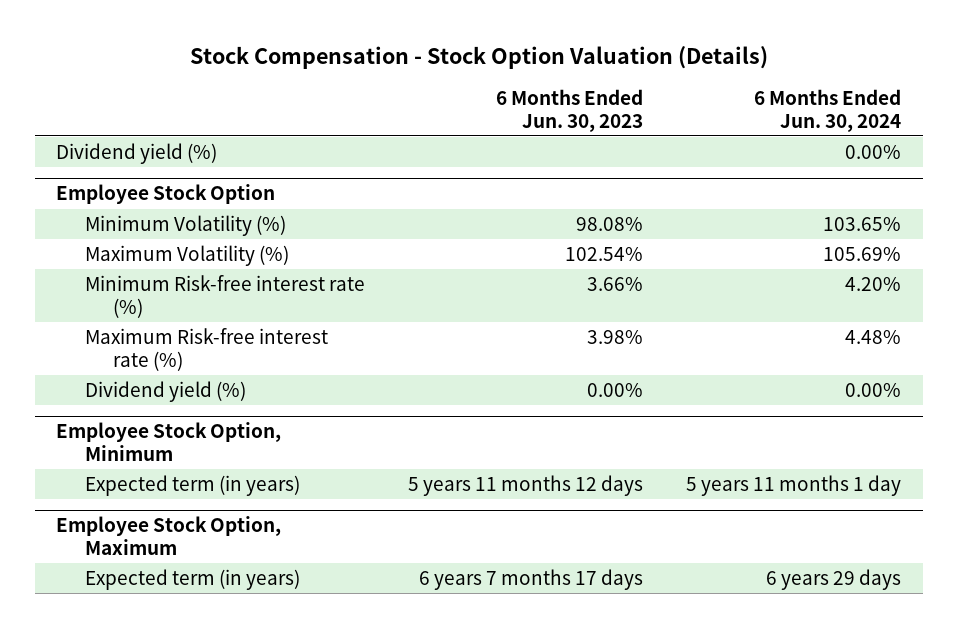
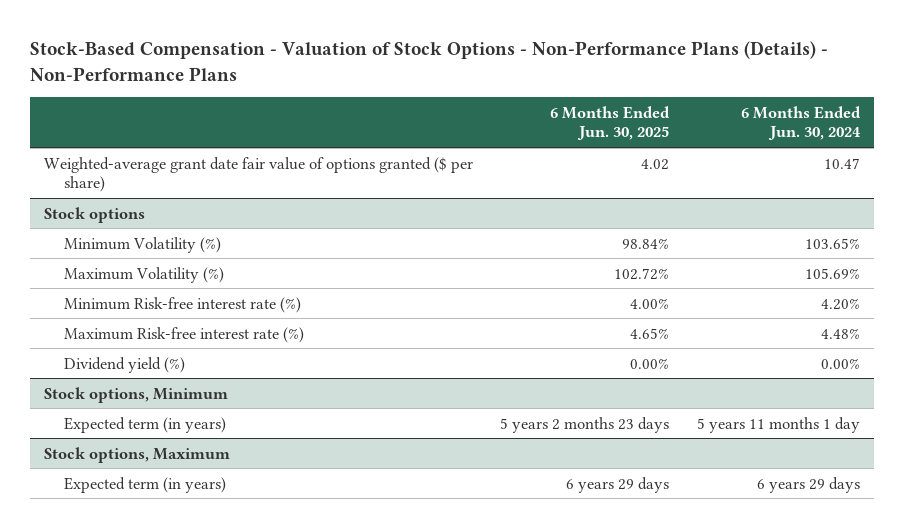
[189,46,768,70] Stock Compensation - Stock Option Valuation (Details) -> [29,41,828,82] Stock-Based Compensation - Valuation of Stock Options - Non-Performance Plans (Details) - Non-Performance Plans
[495,89,643,132] 6 Months Ended Jun. 30, 2023 -> none
none -> [550,106,671,141] 6 Months Ended Jun. 30, 2025
[56,142,218,164] Dividend yield (%) -> none
none -> [43,156,473,192] Weighted-average grant date fair value of options granted ($ per share)
[56,184,276,205] Employee Stock Option -> [43,206,145,223] Stock options
[56,422,282,462] Employee Stock Option, Minimum -> [43,386,228,403] Stock options, Minimum
[56,516,282,556] Employee Stock Option, Maximum -> [43,446,230,463] Stock options, Maximum

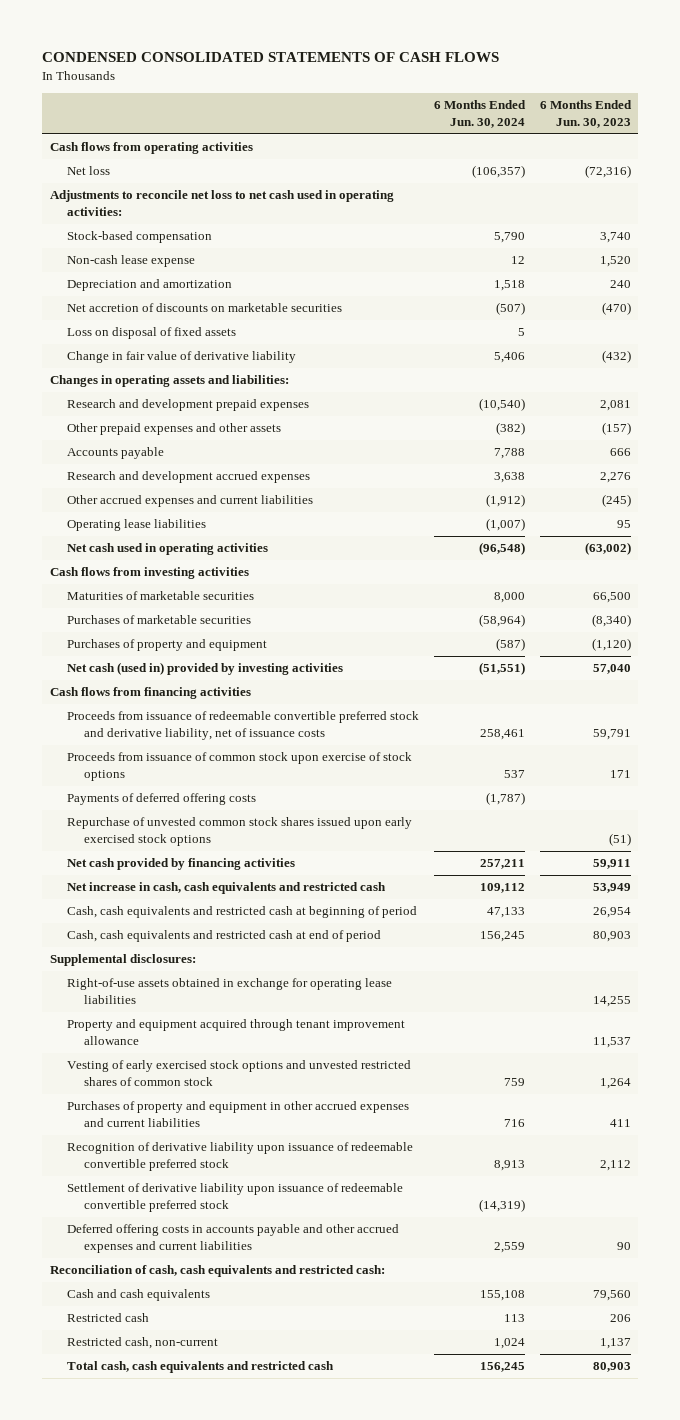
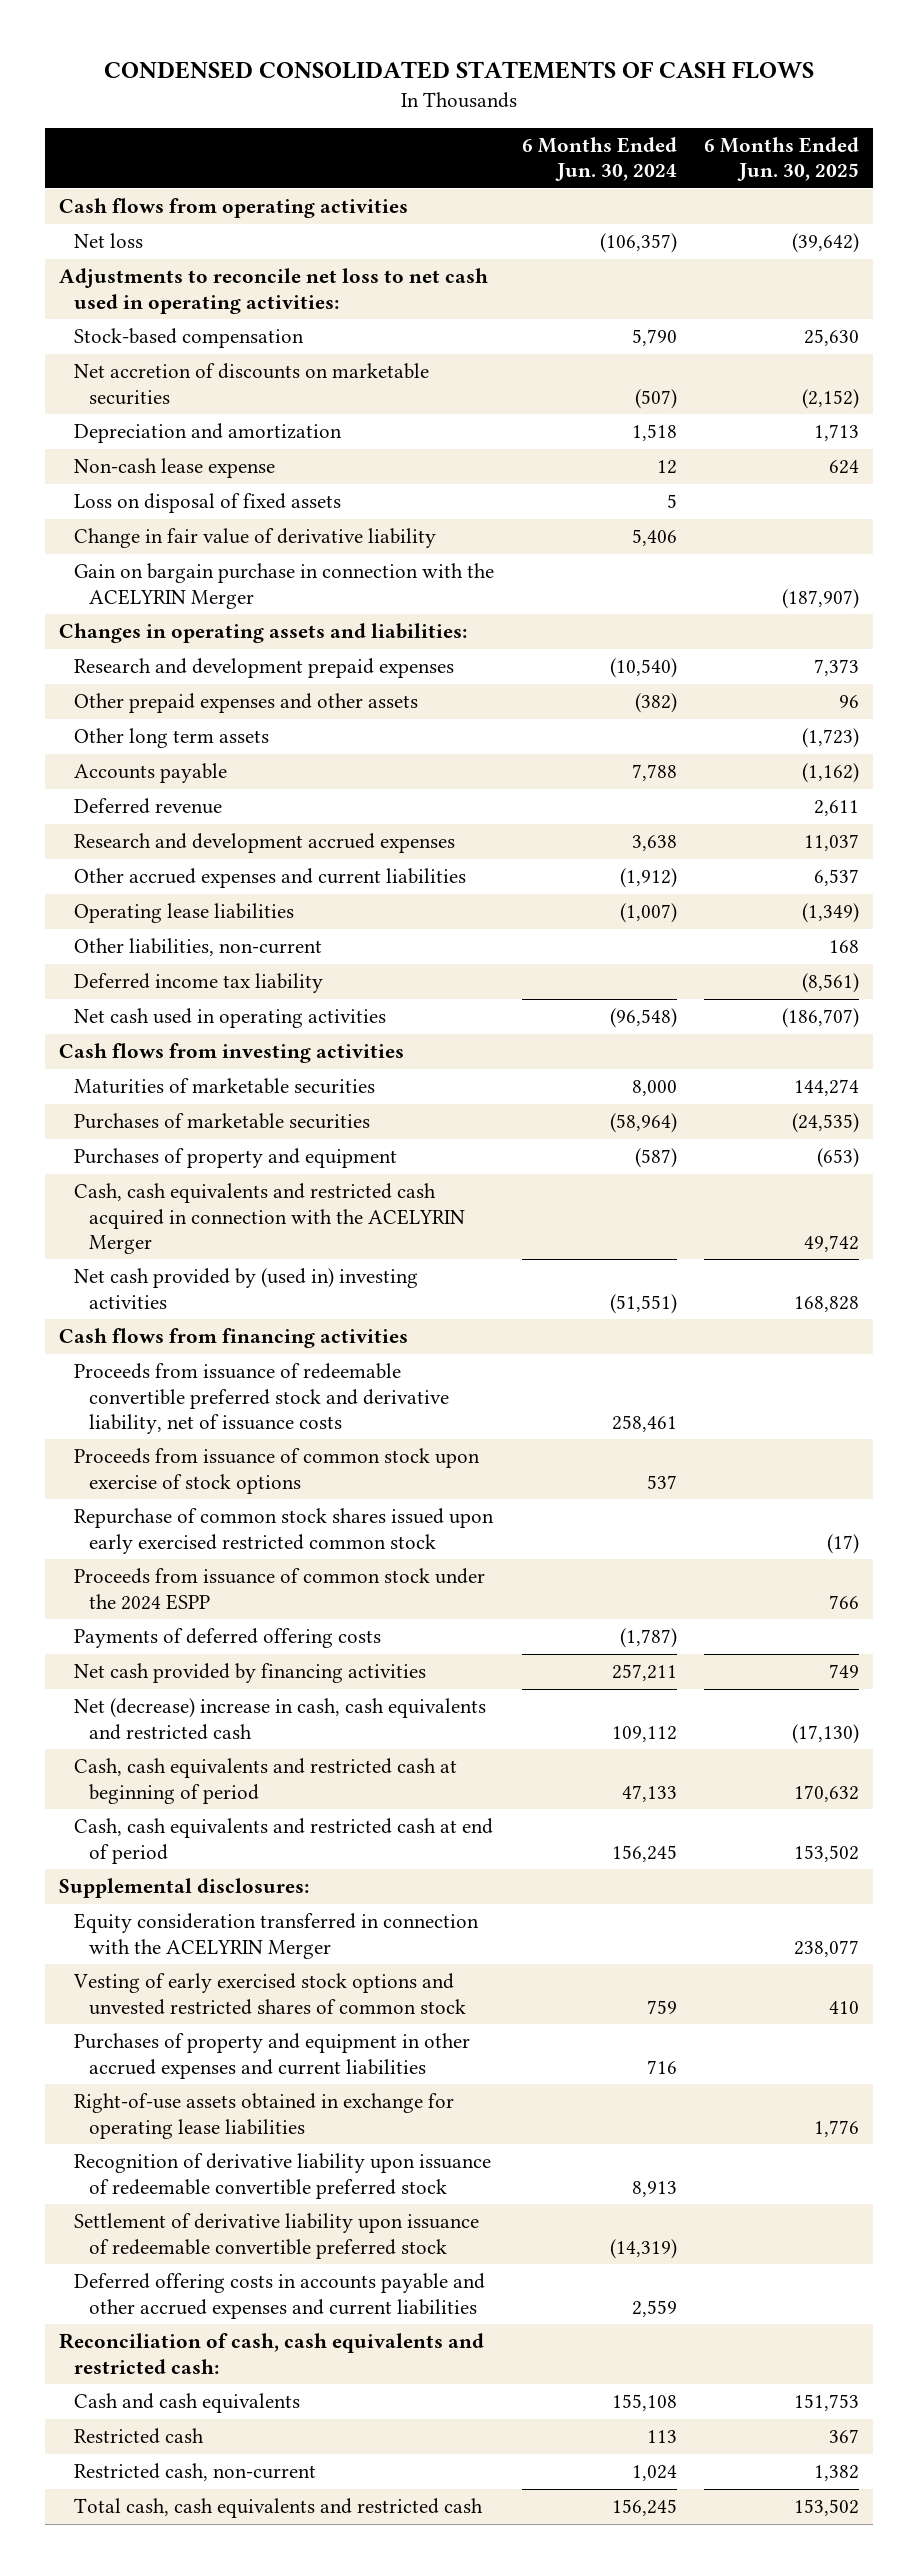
[539,100,632,128] 6 Months Ended Jun. 30, 2023 -> none
none -> [704,137,860,182] 6 Months Ended Jun. 30, 2025
[66,279,232,292] Depreciation and amortization -> [73,423,342,444] Depreciation and amortization
[66,255,195,268] Non-cash lease expense -> [73,458,275,479] Non-cash lease expense
none -> [73,563,494,609] Gain on bargain purchase in connection with the ACELYRIN Merger
none -> [73,728,269,749] Other long term assets
none -> [73,798,222,815] Deferred revenue
none -> [73,938,322,957] Other liabilities, non-current
none -> [73,973,323,994] Deferred income tax liability
none -> [73,1183,465,1254] Cash, cash equivalents and restricted cash acquired in connection with the ACELYRIN Merger
[66,662,343,676] Net cash (used in) provided by investing activities -> [73,1268,418,1309] Net cash provided by (used in) investing activities
none -> [73,1508,494,1554] Repurchase of common stock shares issued upon early exercised restricted common stock
none -> [73,1568,485,1610] Proceeds from issuance of common stock under the 2024 ESPP
[66,817,412,846] Repurchase of unvested common stock shares issued upon early exercised stock options -> none
[66,882,386,895] Net increase in cash, cash equivalents and restricted cash -> [73,1698,486,1740] Net (decrease) increase in cash, cash equivalents and restricted cash
[66,1019,405,1045] Property and equipment acquired through tenant improvement allowance -> none
none -> [73,1913,479,1959] Equity consideration transferred in connection with the ACELYRIN Merger
[66,978,392,1004] Right-of-use assets obtained in exchange for operating lease liabilities -> [73,2093,454,2139] Right-of-use assets obtained in exchange for operating lease liabilities

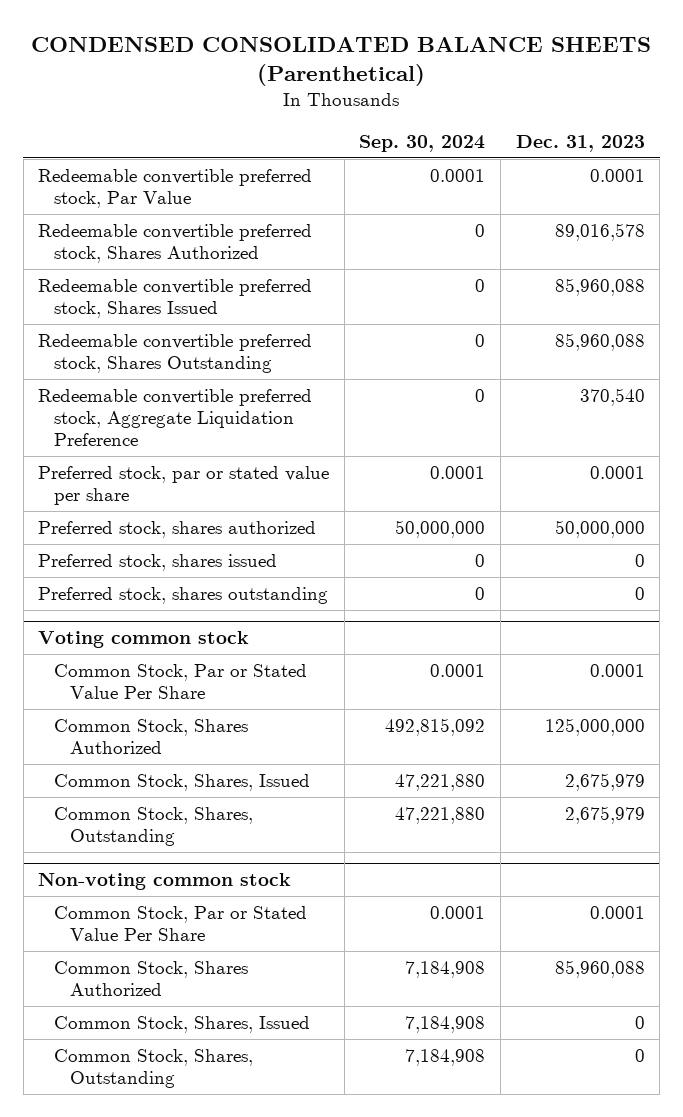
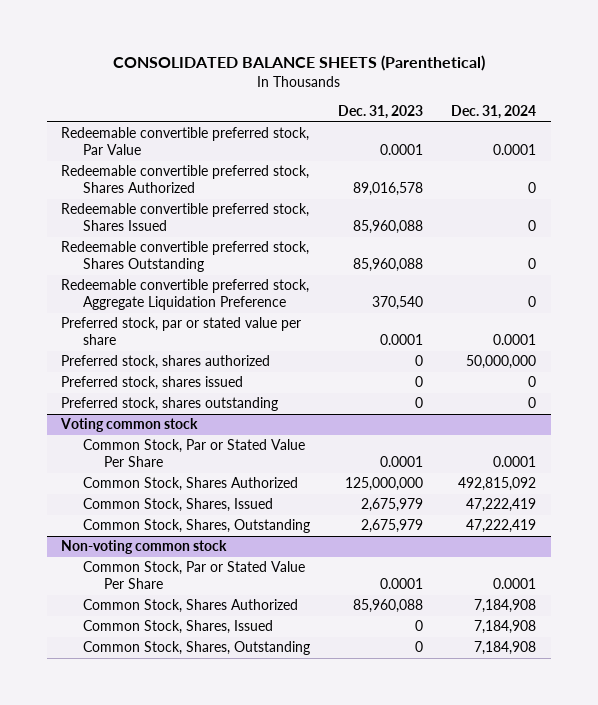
[31,37,652,87] CONDENSED CONSOLIDATED BALANCE SHEETS (Parenthetical) -> [112,55,485,72] CONSOLIDATED BALANCE SHEETS (Parenthetical)
[359,134,486,152] Sep. 30, 2024 -> none
none -> [451,104,537,119] Dec. 31, 2024
[554,519,645,538] 50,000,000 -> [415,355,424,367] 0

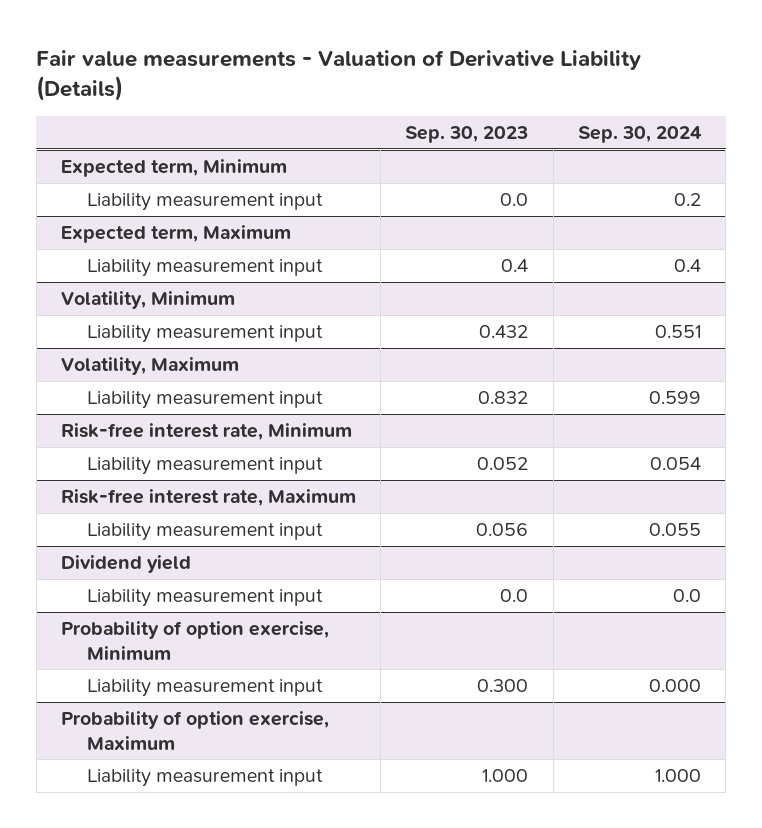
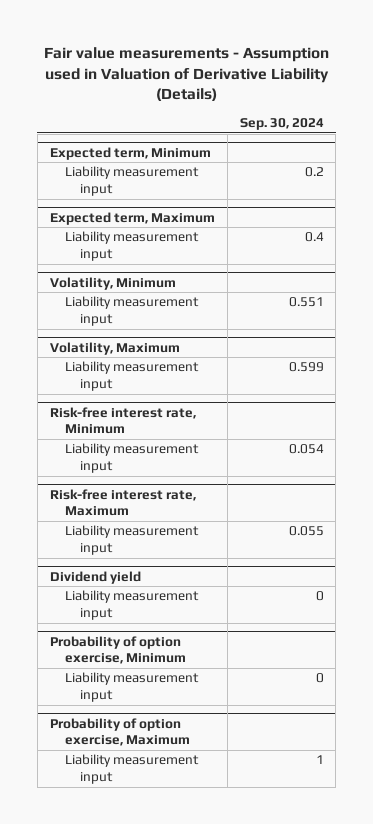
[36,50,642,102] Fair value measurements - Valuation of Derivative Liability (Details) -> [43,46,329,102] Fair value measurements - Assumption used in Valuation of Derivative Liability (Details)
[405,125,529,143] Sep. 30, 2023 -> none
[672,589,701,603] 0.0 -> [315,591,324,602] 0
[648,679,701,693] 0.000 -> [315,673,324,684] 0
[654,769,701,783] 1.000 -> [315,755,324,765] 1

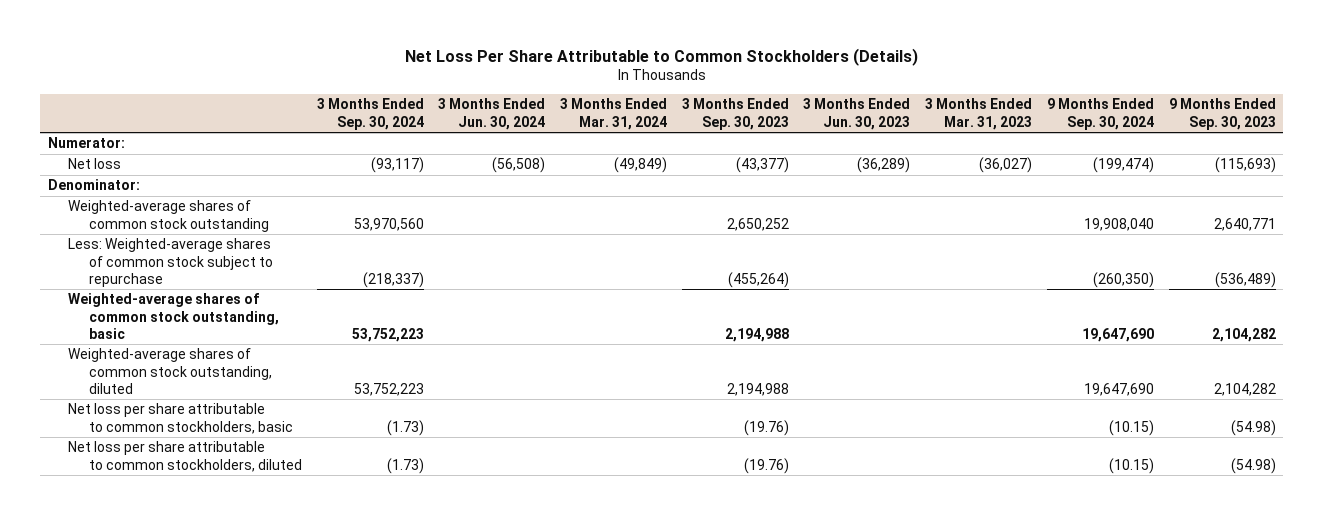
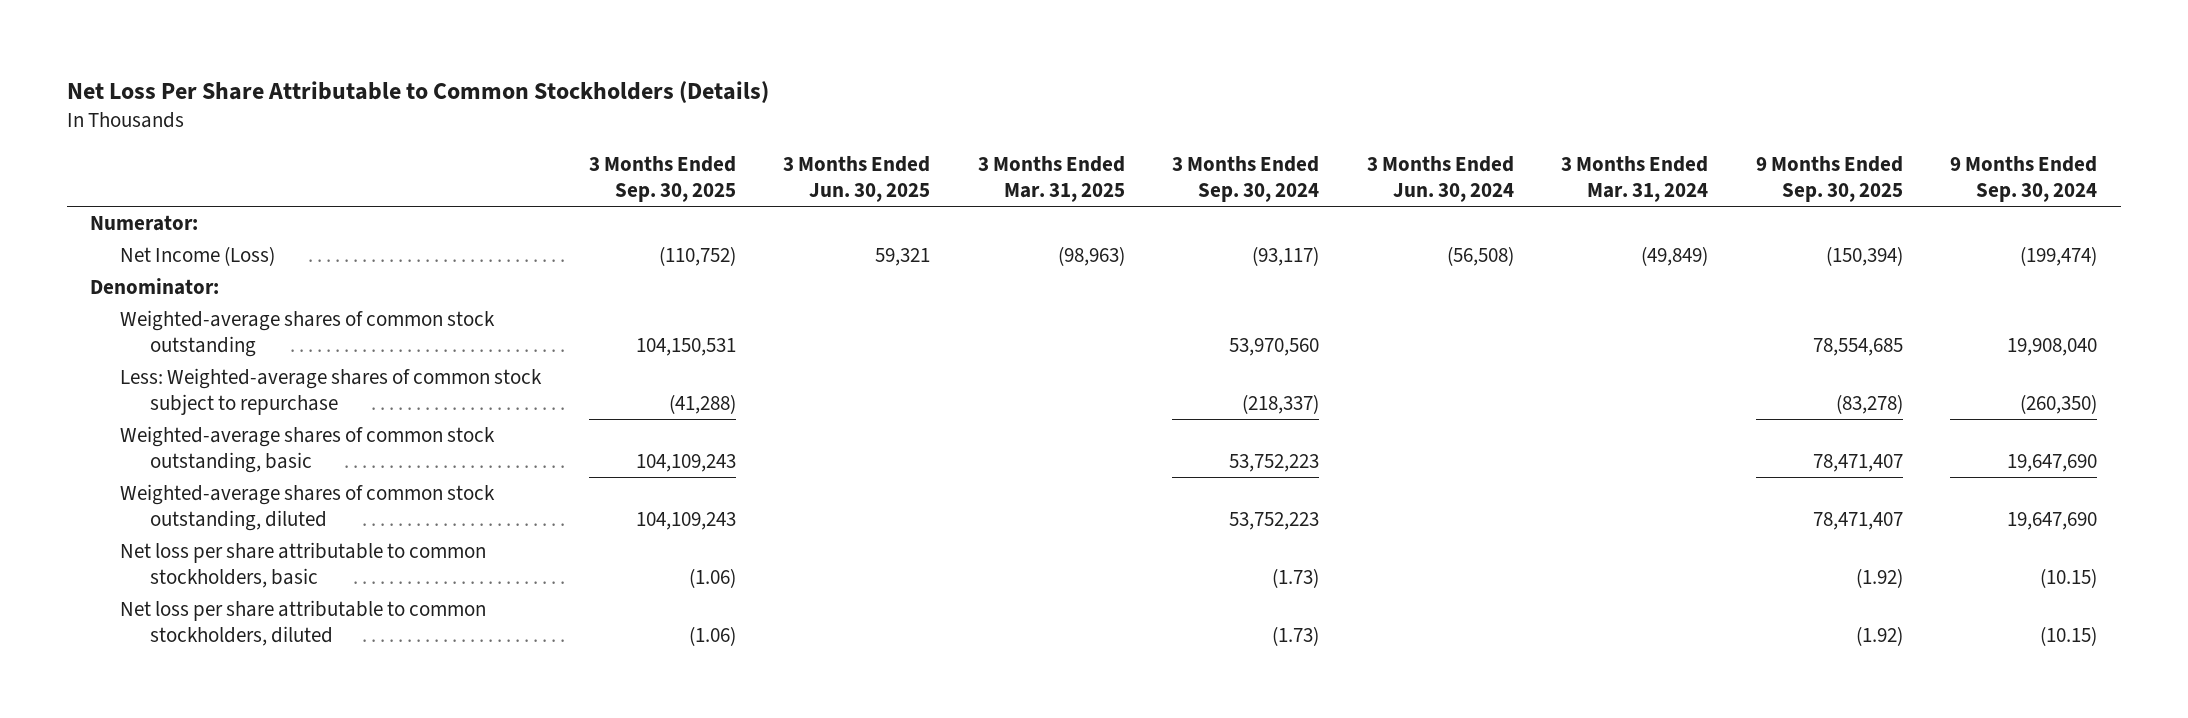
[681,98,789,130] 3 Months Ended Sep. 30, 2023 -> none
[803,98,911,130] 3 Months Ended Jun. 30, 2023 -> none
[925,98,1033,130] 3 Months Ended Mar. 31, 2023 -> none
[1168,98,1276,130] 9 Months Ended Sep. 30, 2023 -> none
none -> [588,156,736,203] 3 Months Ended Sep. 30, 2025
none -> [783,156,931,203] 3 Months Ended Jun. 30, 2025
none -> [977,156,1125,203] 3 Months Ended Mar. 31, 2025
none -> [1755,156,1903,203] 9 Months Ended Sep. 30, 2025
[68,158,122,170] Net loss -> [120,246,276,267] Net Income (Loss)

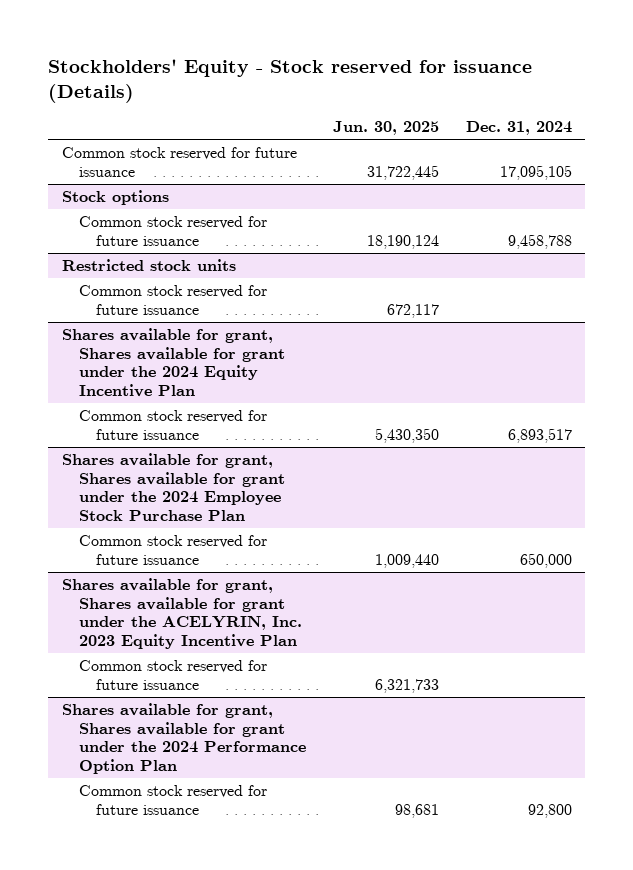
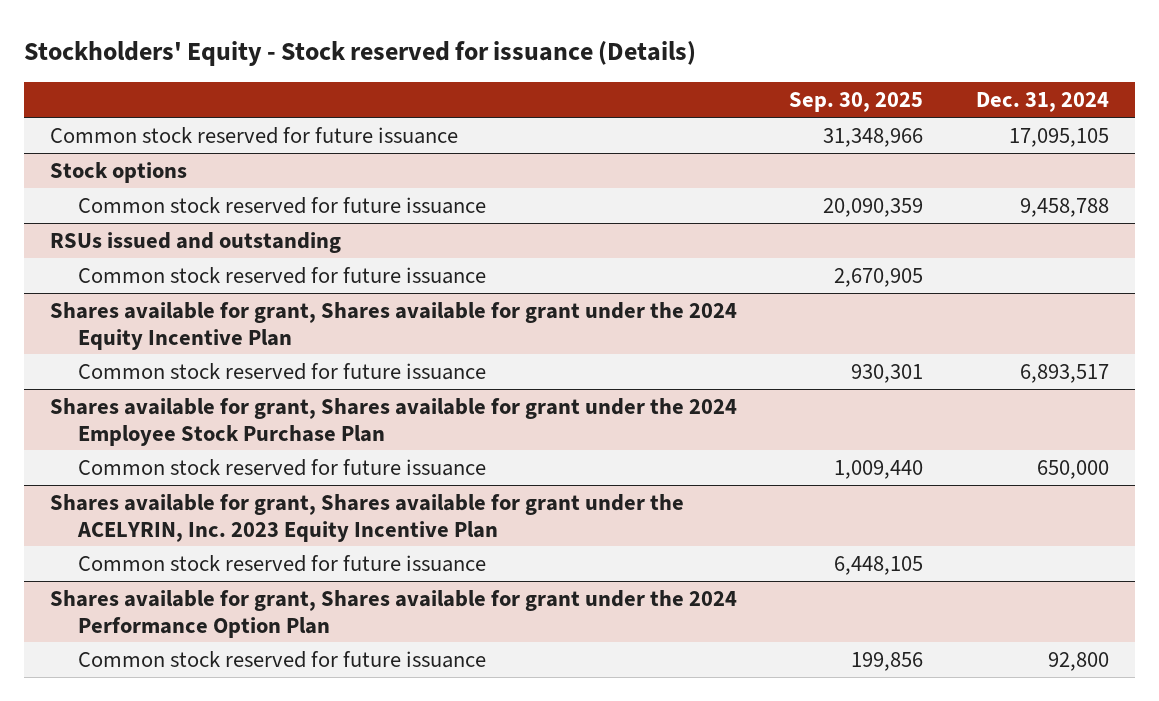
[332,120,439,135] Jun. 30, 2025 -> none
none -> [789,92,924,113] Sep. 30, 2025
[61,259,236,272] Restricted stock units -> [50,231,342,253] RSUs issued and outstanding

